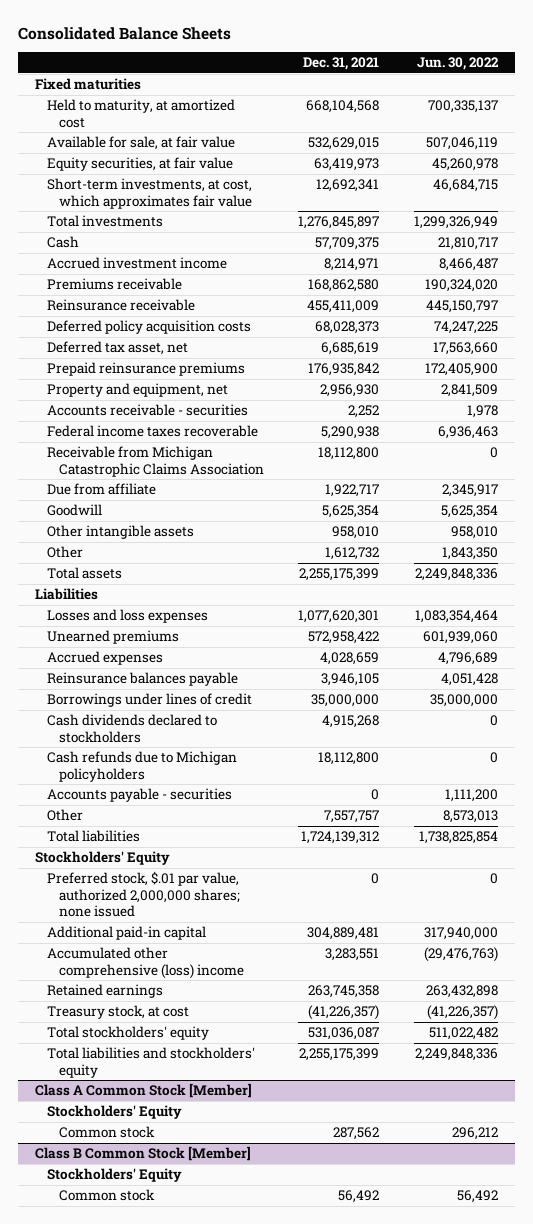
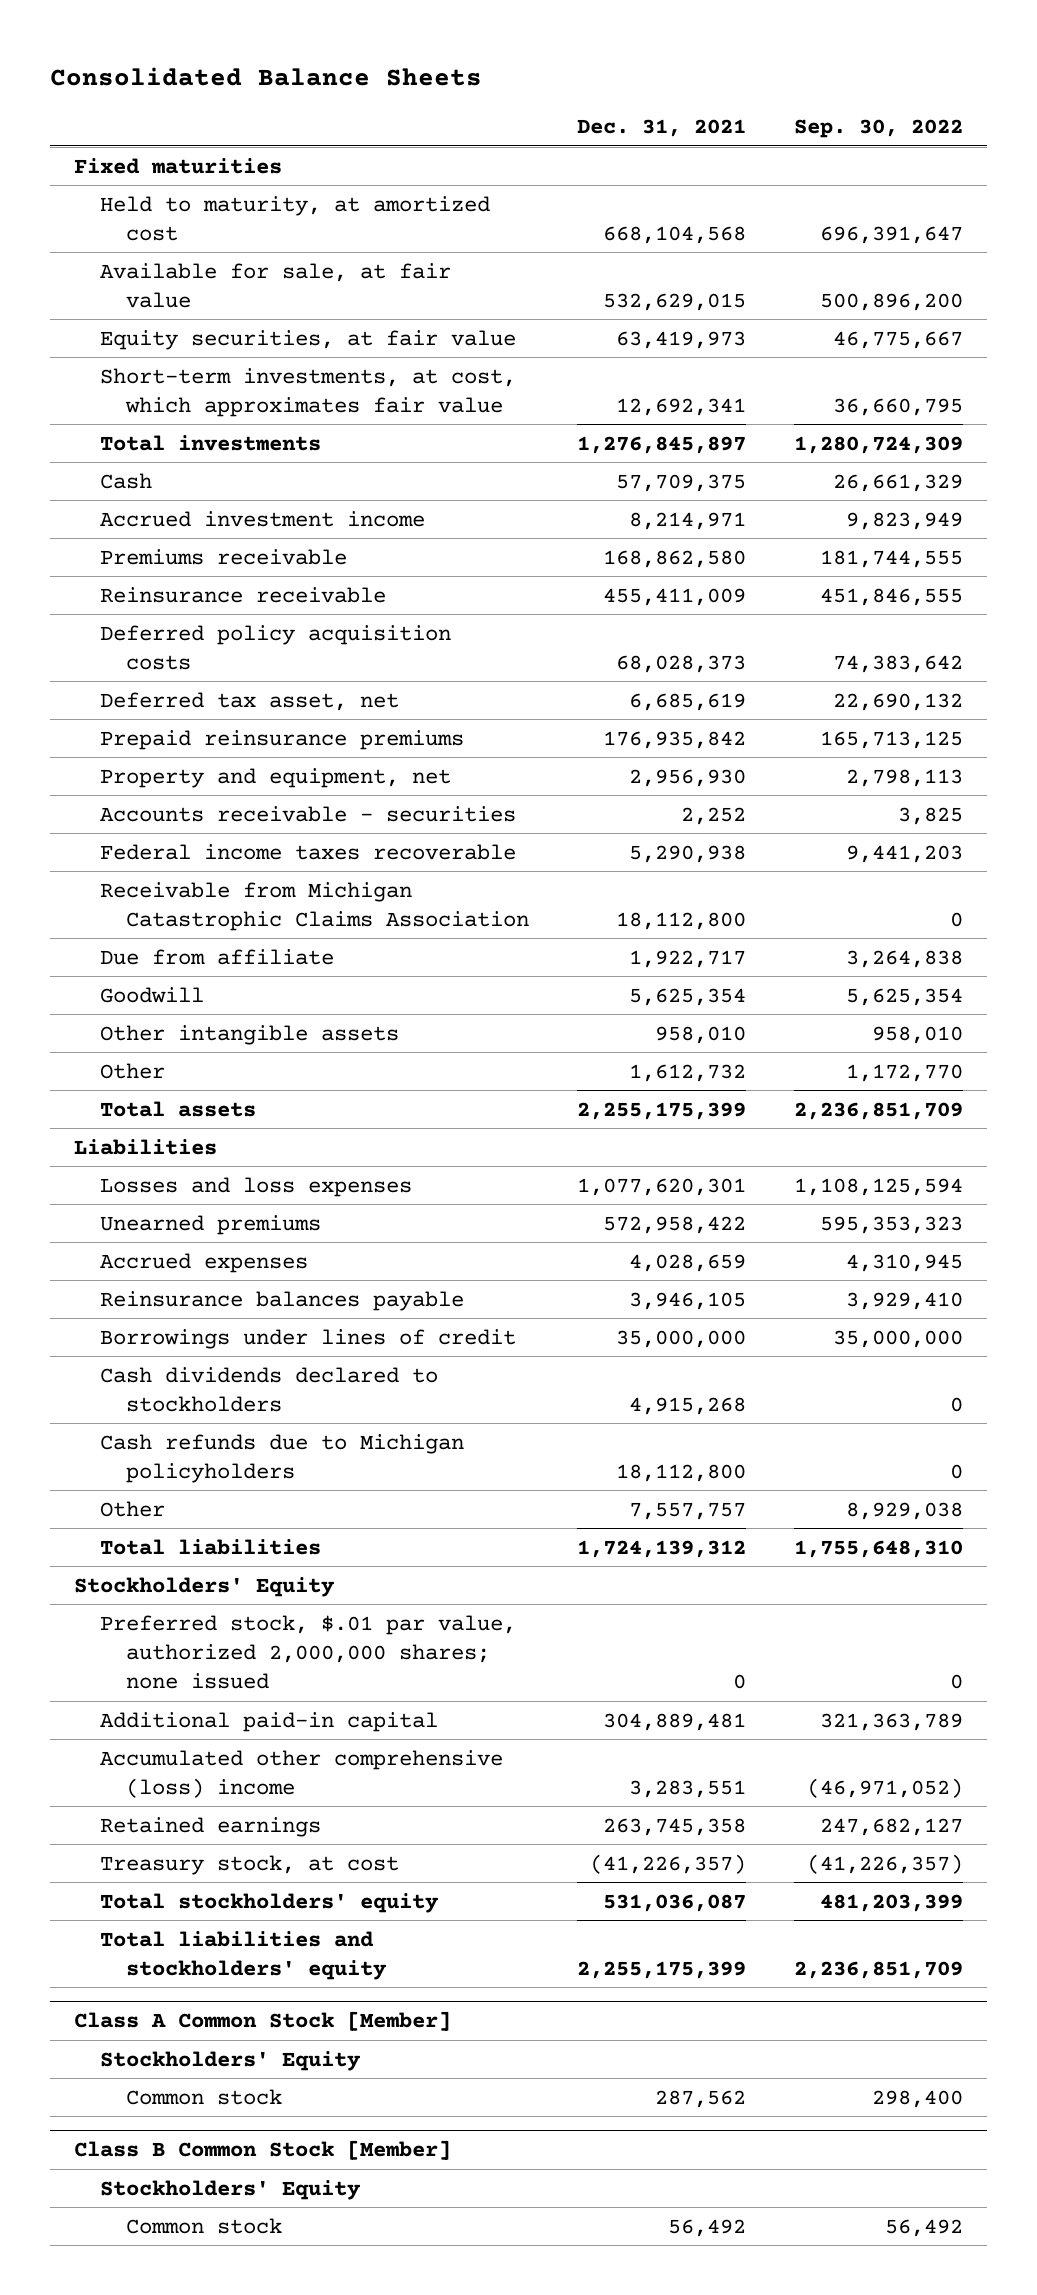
[416,57,499,71] Jun. 30, 2022 -> none
none -> [793,119,963,139] Sep. 30, 2022
[46,788,232,803] Accounts payable - securities -> none

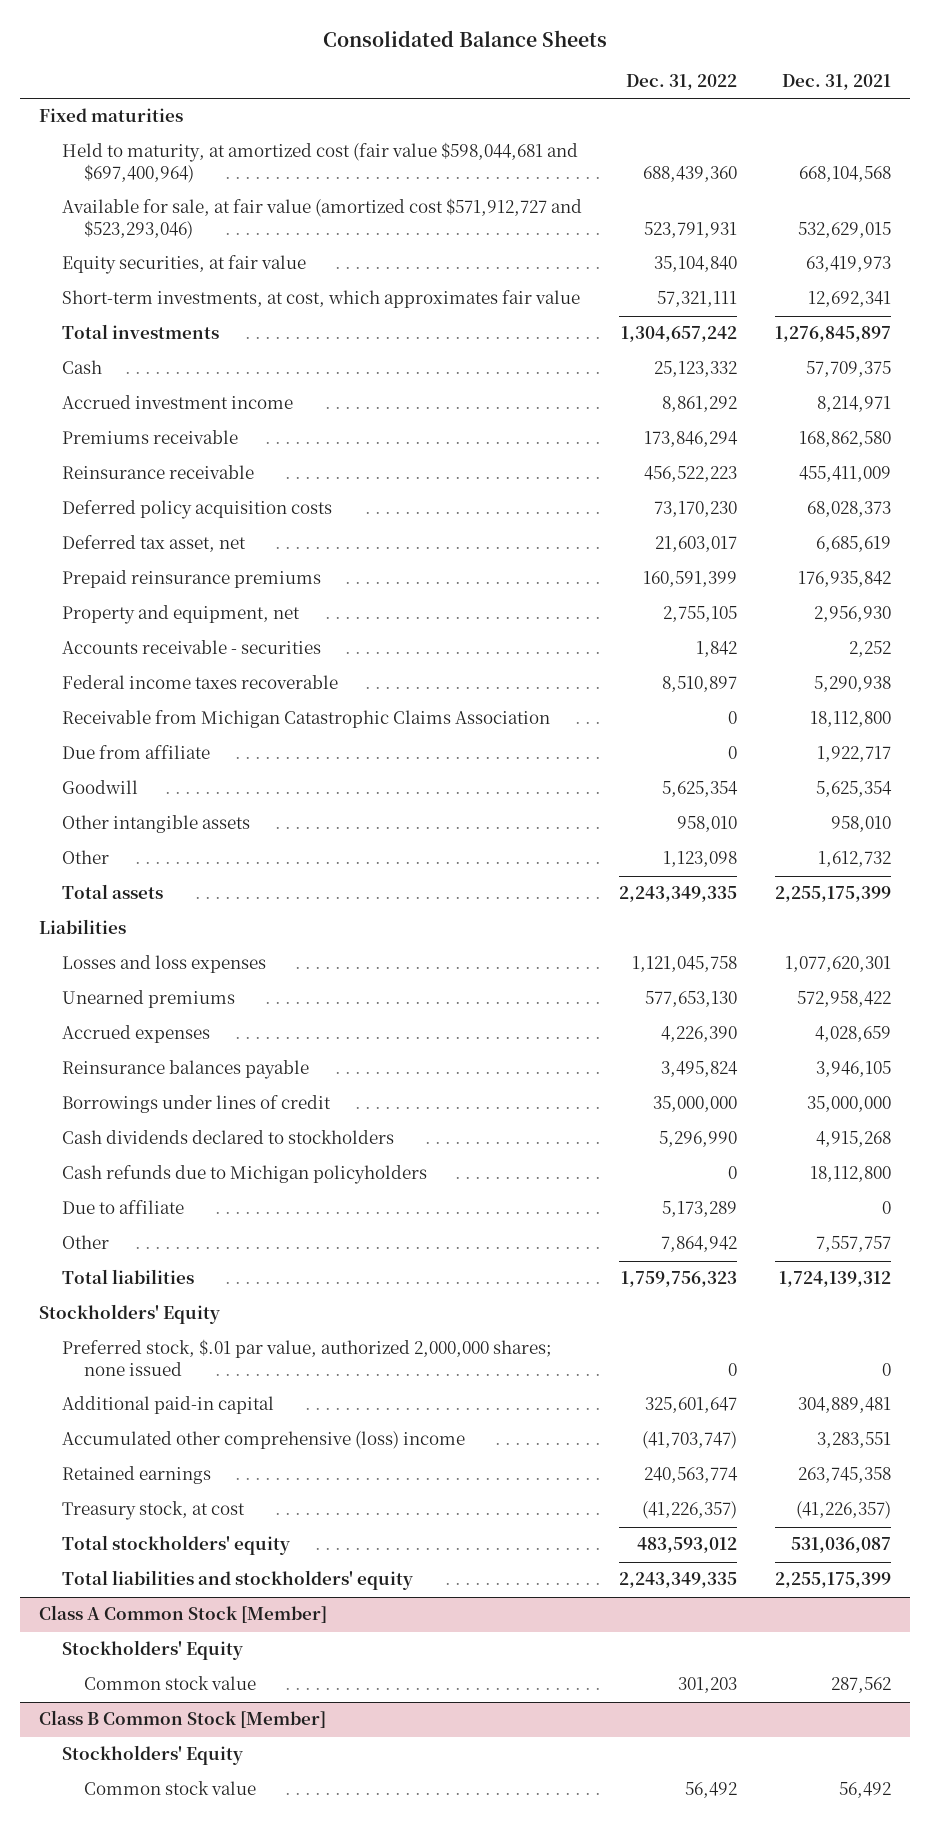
[793,119,963,139] Sep. 30, 2022 -> none
none -> [626,74,738,91] Dec. 31, 2022
[100,195,491,241] Held to maturity, at amortized cost -> [61,142,578,183] Held to maturity, at amortized cost (fair value $598,044,681 and $697,400,964)
[100,262,452,308] Available for sale, at fair value -> [61,198,582,239] Available for sale, at fair value (amortized cost $571,912,727 and $523,293,046)
none -> [61,1200,184,1215] Due to affiliate
[126,2088,283,2105] Common stock -> [83,1676,256,1691] Common stock value
[126,2217,283,2234] Common stock -> [83,1781,256,1796] Common stock value

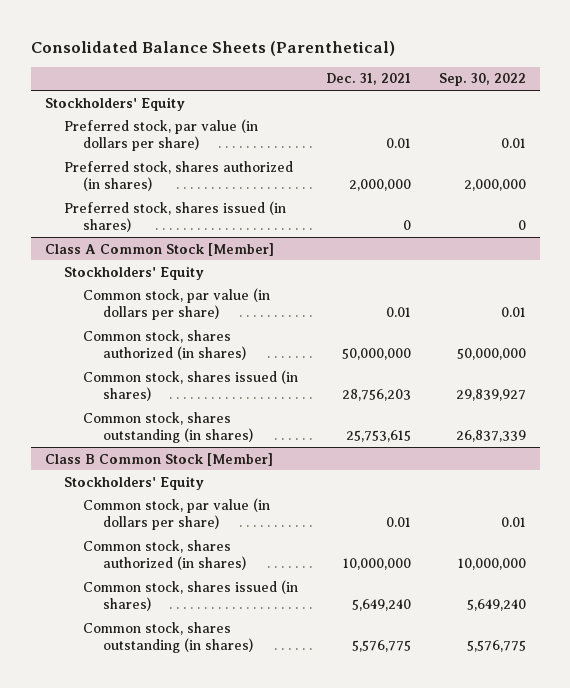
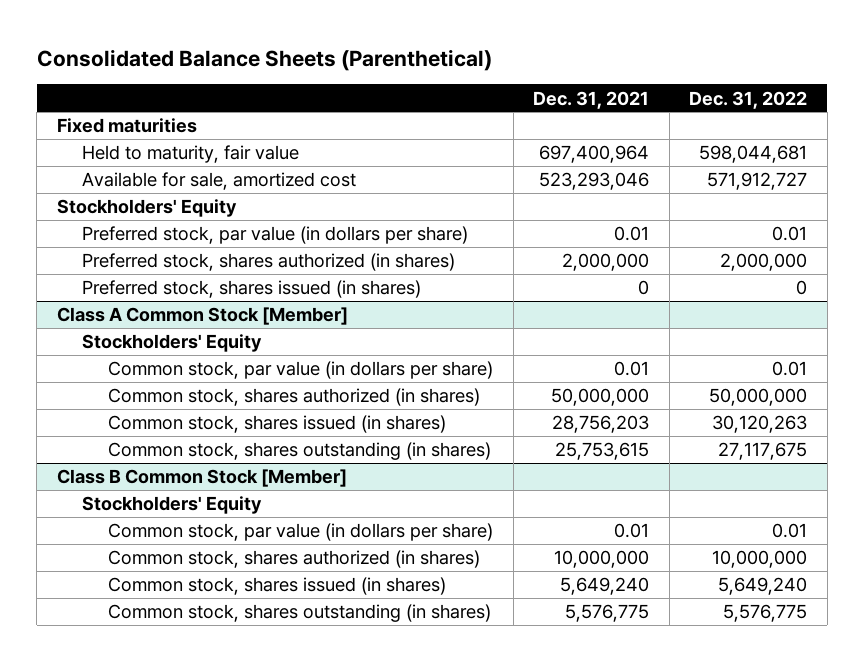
[438,73,526,87] Sep. 30, 2022 -> none
none -> [689,90,808,109] Dec. 31, 2022
none -> [56,118,197,134] Fixed maturities
none -> [82,145,300,164] Held to maturity, fair value
none -> [82,172,357,191] Available for sale, amortized cost

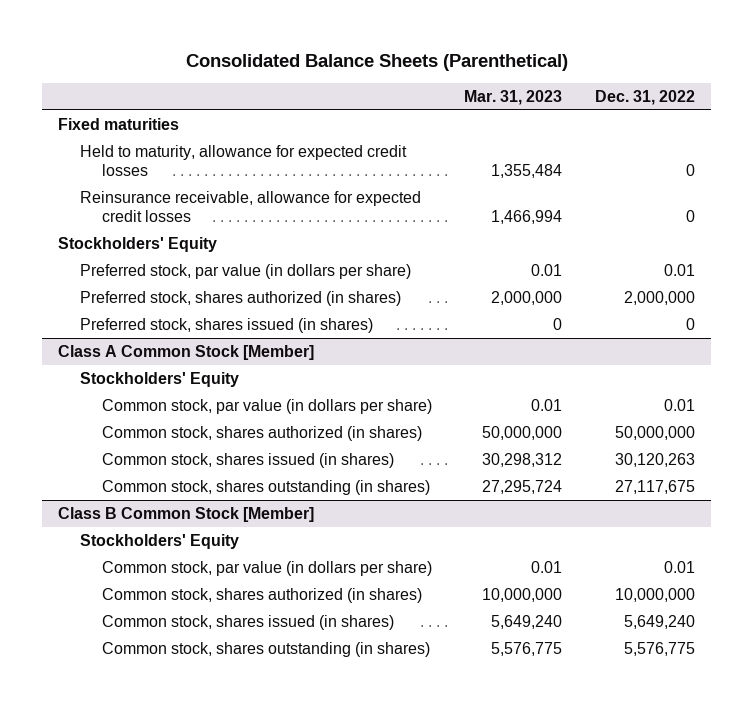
[533,90,650,109] Dec. 31, 2021 -> none
none -> [464,89,563,105] Mar. 31, 2023
[82,145,300,164] Held to maturity, fair value -> none
[82,172,357,191] Available for sale, amortized cost -> none
none -> [79,144,407,176] Held to maturity, allowance for expected credit losses
none -> [79,190,421,222] Reinsurance receivable, allowance for expected credit losses

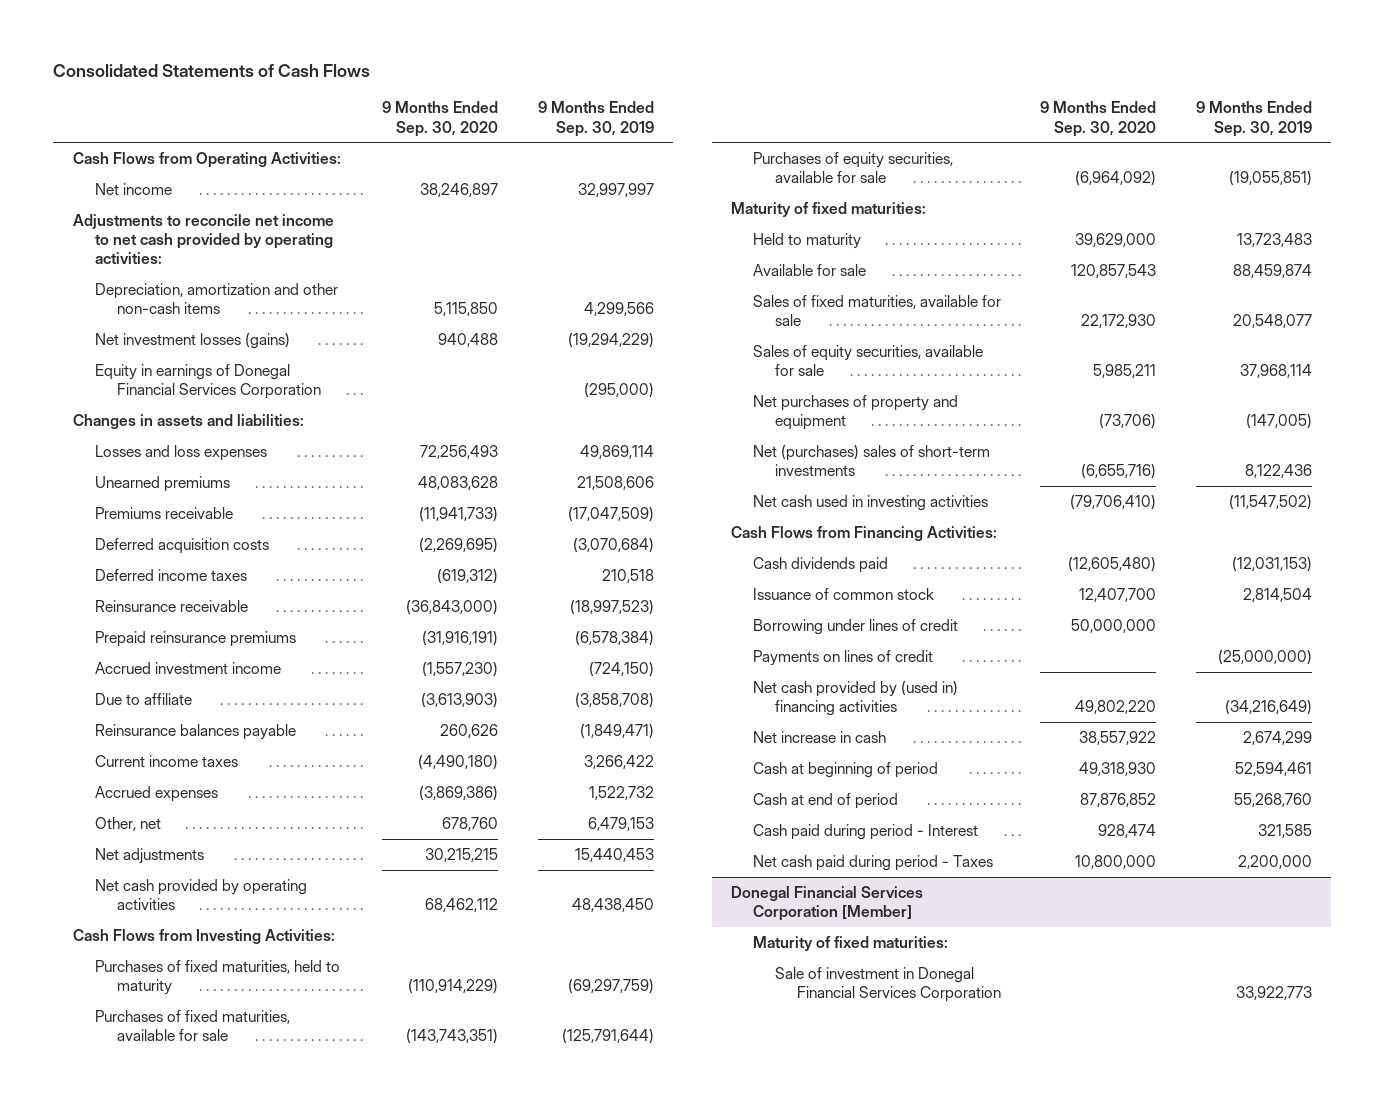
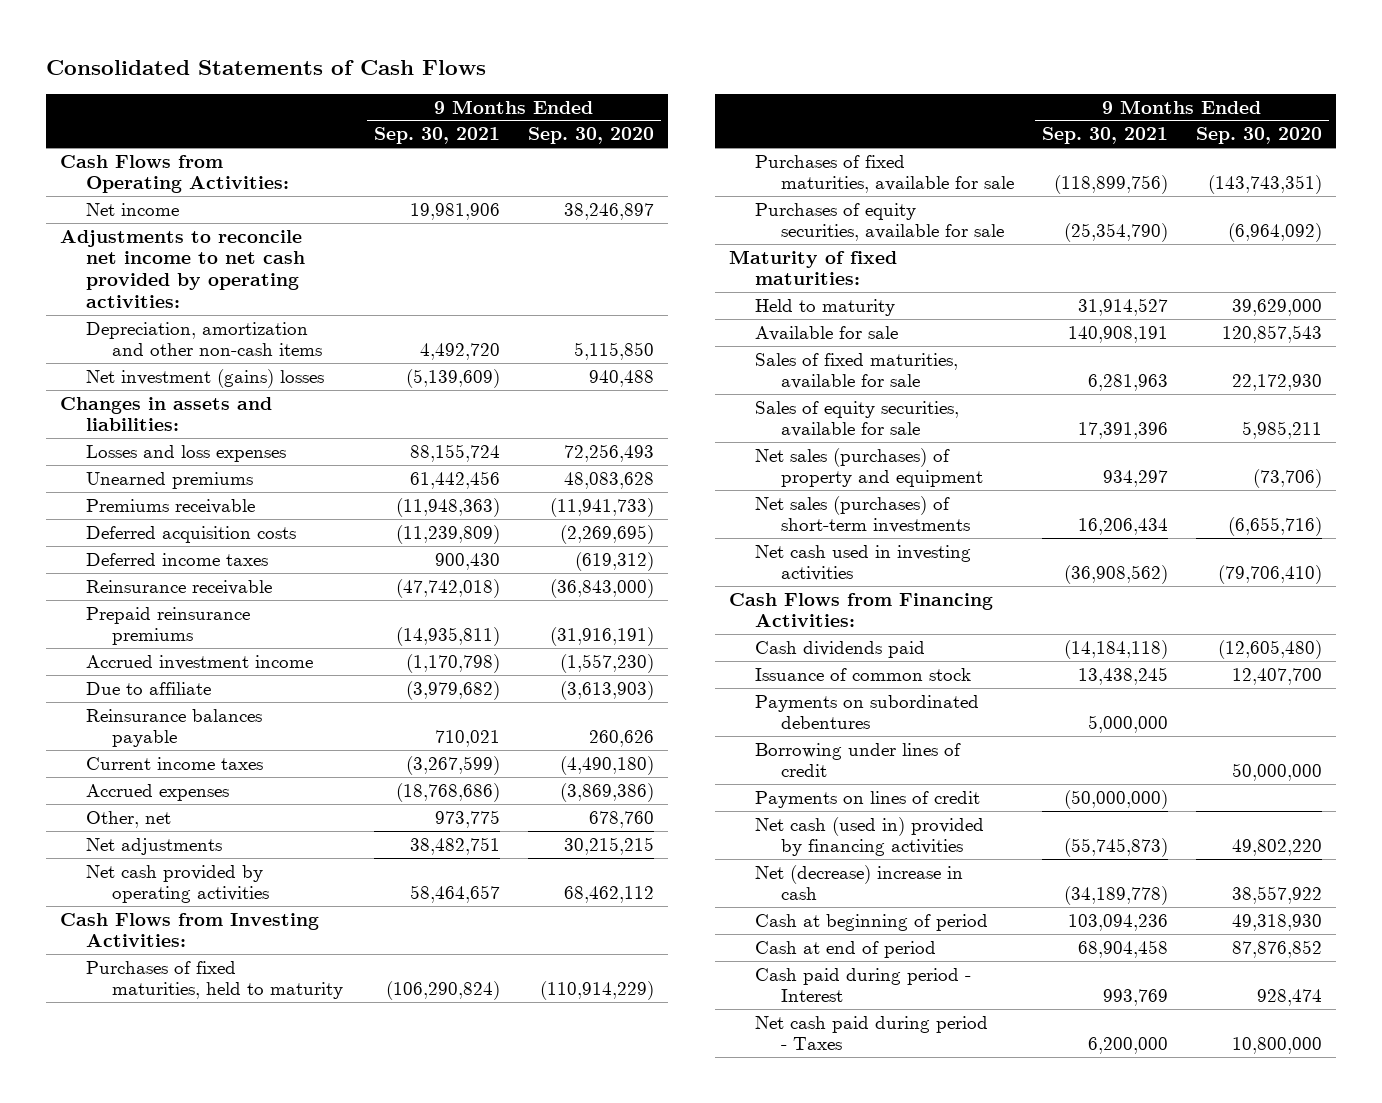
[537,101,654,137] 9 Months Ended Sep. 30, 2019 -> none
none -> [373,127,500,145] Sep. 30, 2021
[94,363,321,400] Equity in earnings of Donegal Financial Services Corporation -> none
[94,332,290,349] Net investment losses (gains) -> [86,368,325,388] Net investment (gains) losses
[753,394,959,431] Net purchases of property and equipment -> [754,447,983,488] Net sales (purchases) of property and equipment
[753,444,991,477] Net (purchases) sales of short-term investments -> [754,495,970,534] Net sales (purchases) of short-term investments
none -> [754,694,979,730] Payments on subordinated debentures
[753,680,959,717] Net cash provided by (used in) financing activities -> [754,816,984,857] Net cash (used in) provided by financing activities
[753,730,887,743] Net increase in cash -> [754,864,963,901] Net (decrease) increase in cash
[731,885,924,922] Donegal Financial Services Corporation [Member] -> none
[753,935,949,951] Maturity of fixed maturities: -> none
[774,966,1001,1003] Sale of investment in Donegal Financial Services Corporation -> none

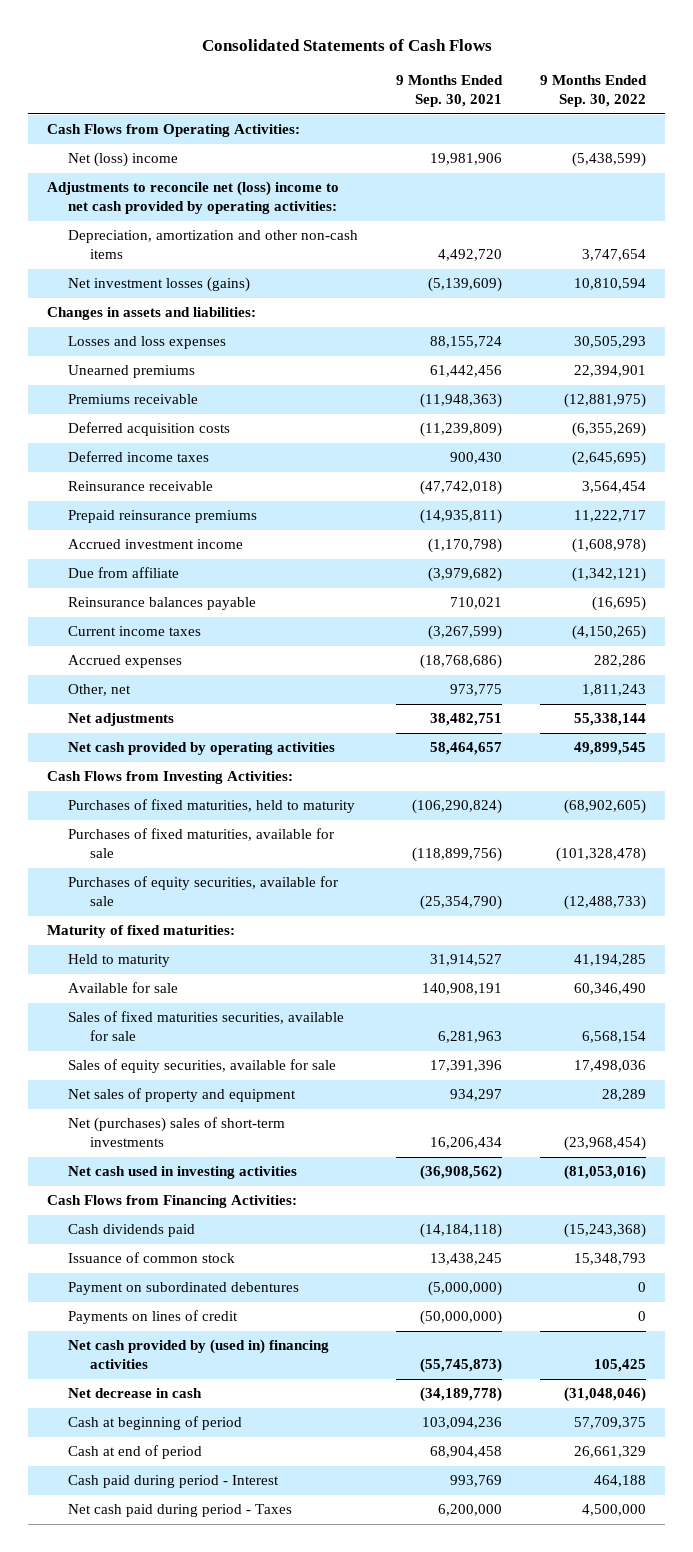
[527,127,654,145] Sep. 30, 2020 -> none
none -> [540,75,648,108] 9 Months Ended Sep. 30, 2022
[86,202,180,216] Net income -> [68,152,179,168] Net (loss) income
[60,229,306,308] Adjustments to reconcile net income to net cash provided by operating activities: -> [47,181,340,215] Adjustments to reconcile net (loss) income to net cash provided by operating activities:
[86,368,325,388] Net investment (gains) losses -> [68,277,251,293] Net investment losses (gains)
[86,681,212,695] Due to affiliate -> [68,567,180,579] Due from affiliate
[754,352,958,390] Sales of fixed maturities, available for sale -> [68,1011,345,1042] Sales of fixed maturities securities, available for sale
[754,447,983,488] Net sales (purchases) of property and equipment -> [68,1088,297,1103] Net sales of property and equipment
[754,495,970,534] Net sales (purchases) of short-term investments -> [68,1117,286,1148] Net (purchases) sales of short-term investments
[754,742,961,778] Borrowing under lines of credit -> none
[754,694,979,730] Payments on subordinated debentures -> [68,1282,300,1296] Payment on subordinated debentures
[1087,715,1168,734] 5,000,000 -> [428,1281,503,1297] (5,000,000)
[754,816,984,857] Net cash (used in) provided by financing activities -> [68,1339,330,1370] Net cash provided by (used in) financing activities
[754,864,963,901] Net (decrease) increase in cash -> [68,1388,203,1399] Net decrease in cash

